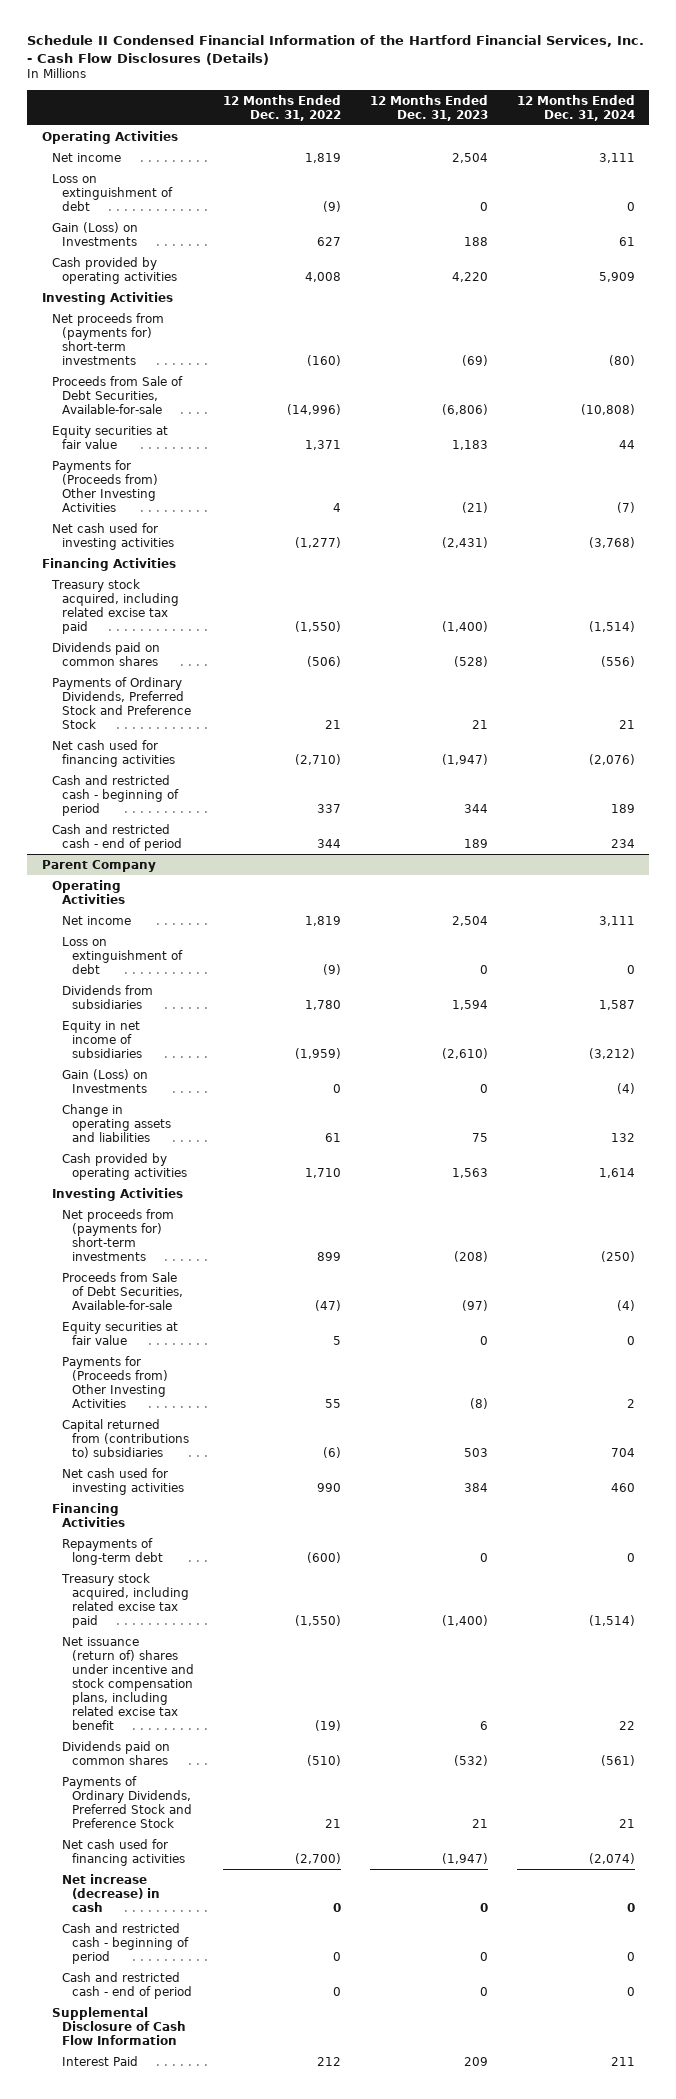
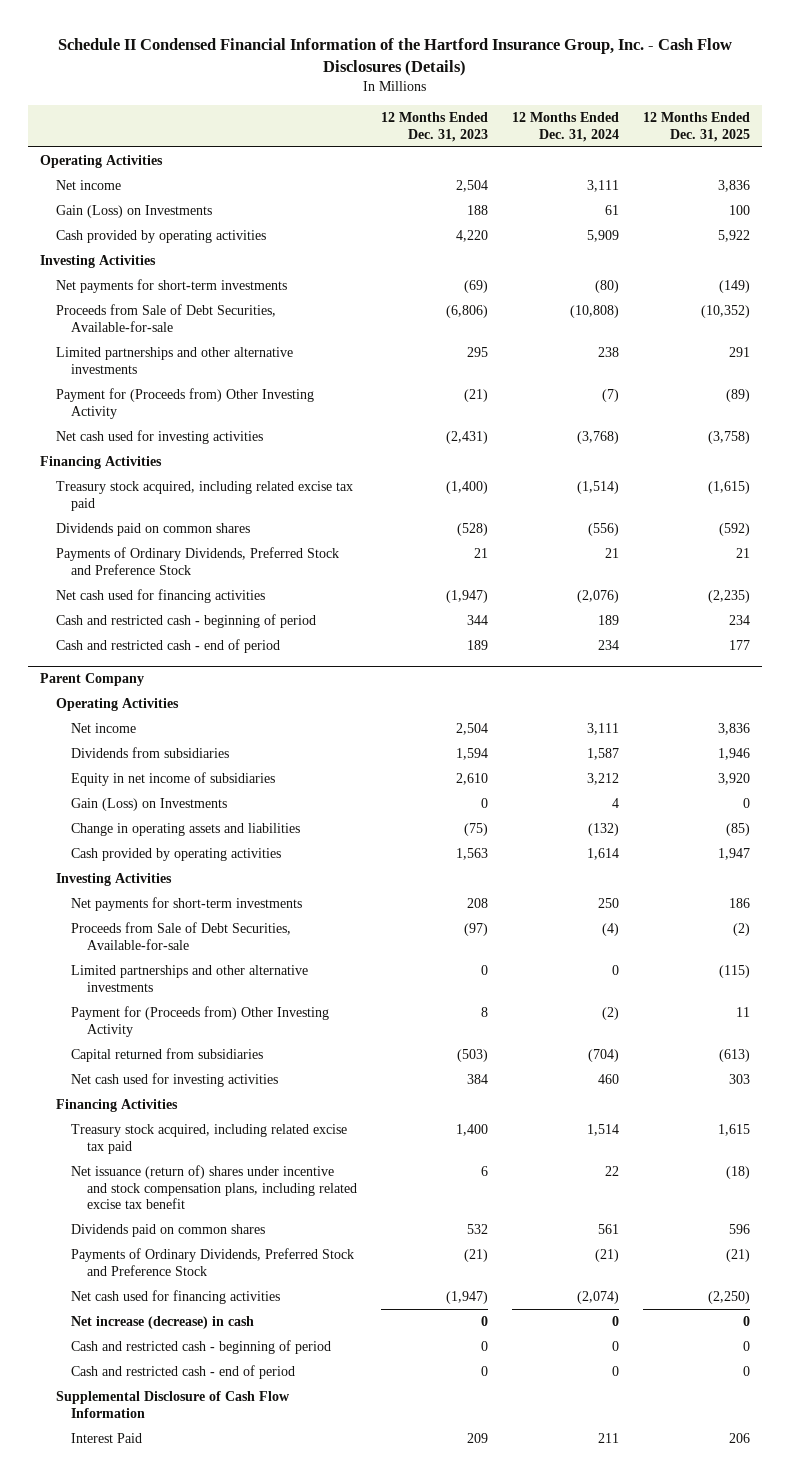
[27,35,645,65] Schedule II Condensed Financial Information of the Hartford Financial Services, Inc. - Cash Flow Disclosures (Details) -> [57,38,732,77] Schedule II Condensed Financial Information of the Hartford Insurance Group, Inc. - Cash Flow Disclosures (Details)
[222,94,341,121] 12 Months Ended Dec. 31, 2022 -> none
none -> [642,112,750,142] 12 Months Ended Dec. 31, 2025
[51,173,173,211] Loss on extinguishment of debt -> none
[51,312,164,365] Net proceeds from (payments for) short-term investments -> [55,279,287,294] Net payments for short-term investments
[51,425,168,449] Equity securities at fair value -> none
none -> [55,347,293,374] Limited partnerships and other alternative investments
[51,459,158,512] Payments for (Proceeds from) Other Investing Activities -> [55,388,314,419] Payment for (Proceeds from) Other Investing Activity
[61,936,183,974] Loss on extinguishment of debt -> none
[441,1047,488,1059] (2,610) -> [455,773,488,786] 2,610
[588,1047,635,1059] (3,212) -> [586,773,619,786] 3,212
[616,1082,635,1094] (4) -> [611,798,619,809] 4
[471,1132,488,1142] 75 -> [463,823,488,837] (75)
[610,1132,635,1142] 132 -> [587,823,619,837] (132)
[61,1208,174,1261] Net proceeds from (payments for) short-term investments -> [71,897,303,912] Net payments for short-term investments
[453,1250,488,1262] (208) -> [466,898,488,909] 208
[600,1250,635,1262] (250) -> [597,898,619,909] 250
[61,1321,178,1345] Equity securities at fair value -> none
none -> [71,965,309,992] Limited partnerships and other alternative investments
[61,1355,168,1408] Payments for (Proceeds from) Other Investing Activities -> [71,1006,330,1037] Payment for (Proceeds from) Other Investing Activity
[469,1397,488,1409] (8) -> [480,1007,488,1018] 8
[626,1398,635,1408] 2 -> [601,1007,619,1021] (2)
[61,1418,189,1458] Capital returned from (contributions to) subsidiaries -> [71,1048,264,1063] Capital returned from subsidiaries
[463,1447,488,1457] 503 -> [456,1049,488,1063] (503)
[610,1447,635,1457] 704 -> [587,1049,619,1063] (704)
[61,1537,163,1565] Repayments of long-term debt -> none
[441,1614,488,1626] (1,400) -> [455,1124,488,1137] 1,400
[588,1614,635,1626] (1,514) -> [586,1124,619,1137] 1,514
[453,1754,488,1766] (532) -> [466,1224,488,1235] 532
[600,1754,635,1766] (561) -> [597,1224,619,1235] 561
[471,1818,488,1828] 21 -> [463,1249,488,1263] (21)
[618,1818,635,1828] 21 -> [594,1249,619,1263] (21)

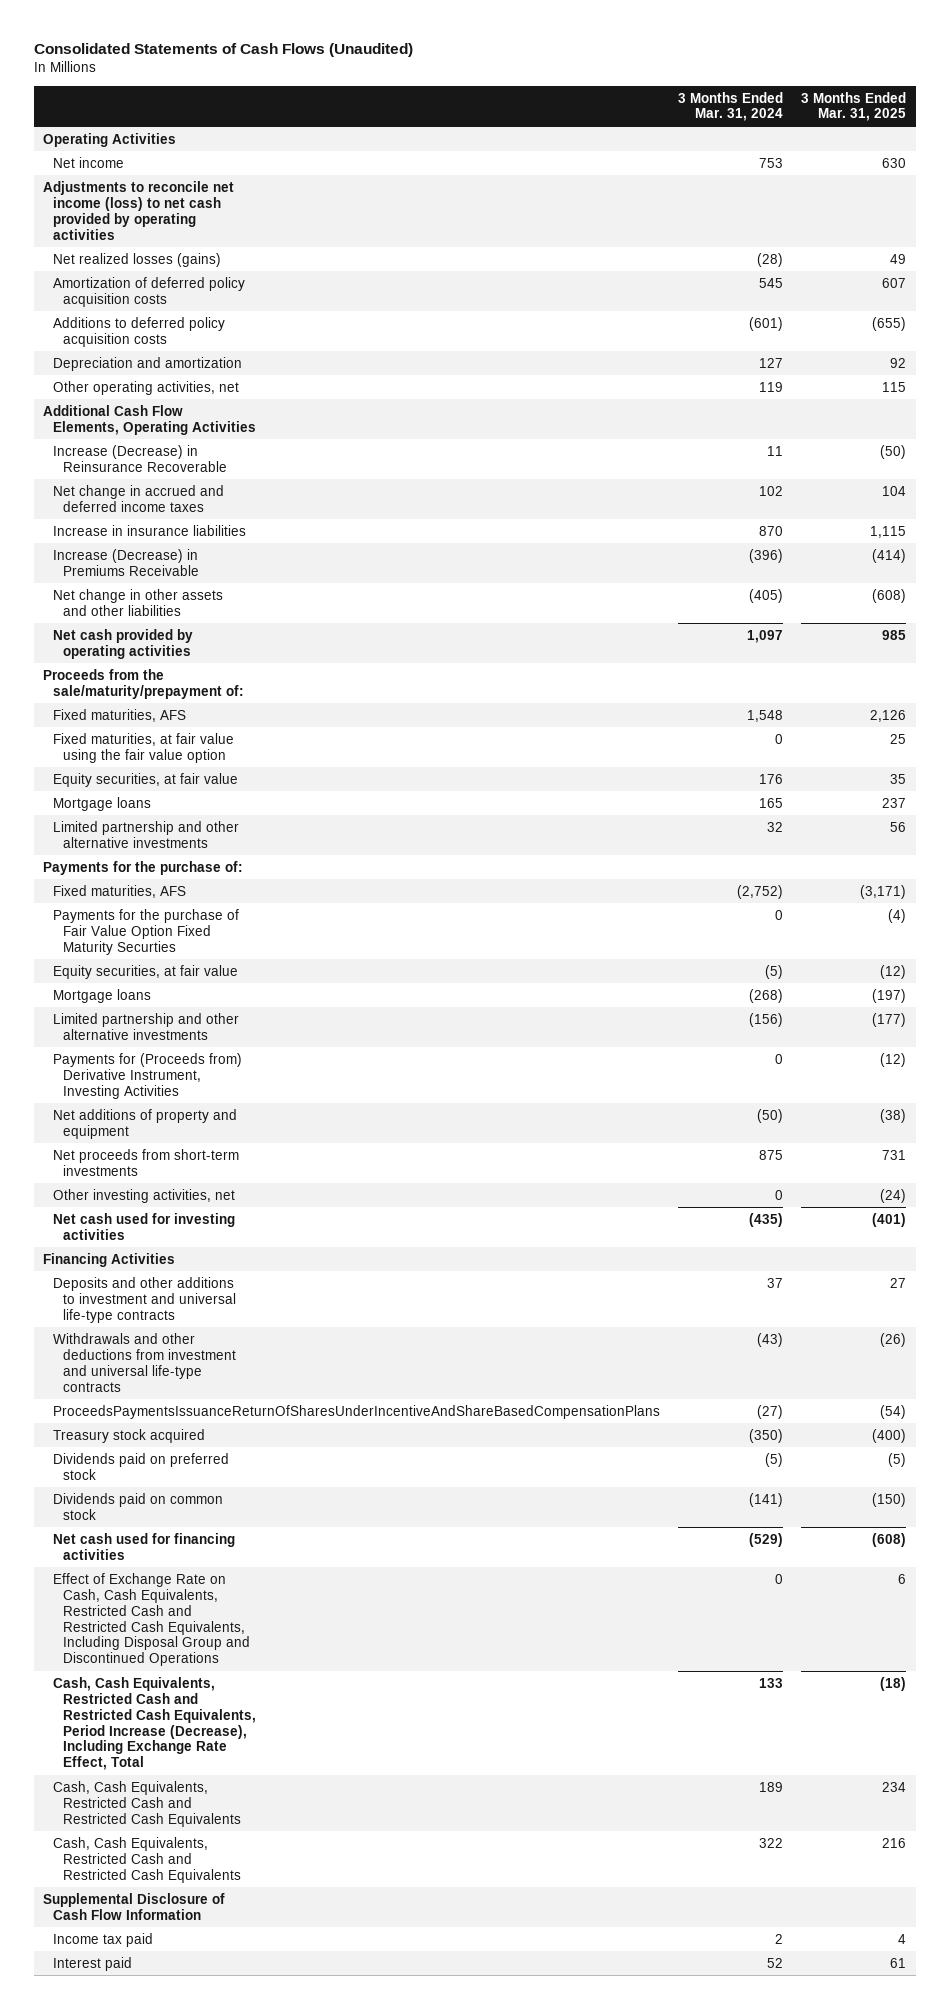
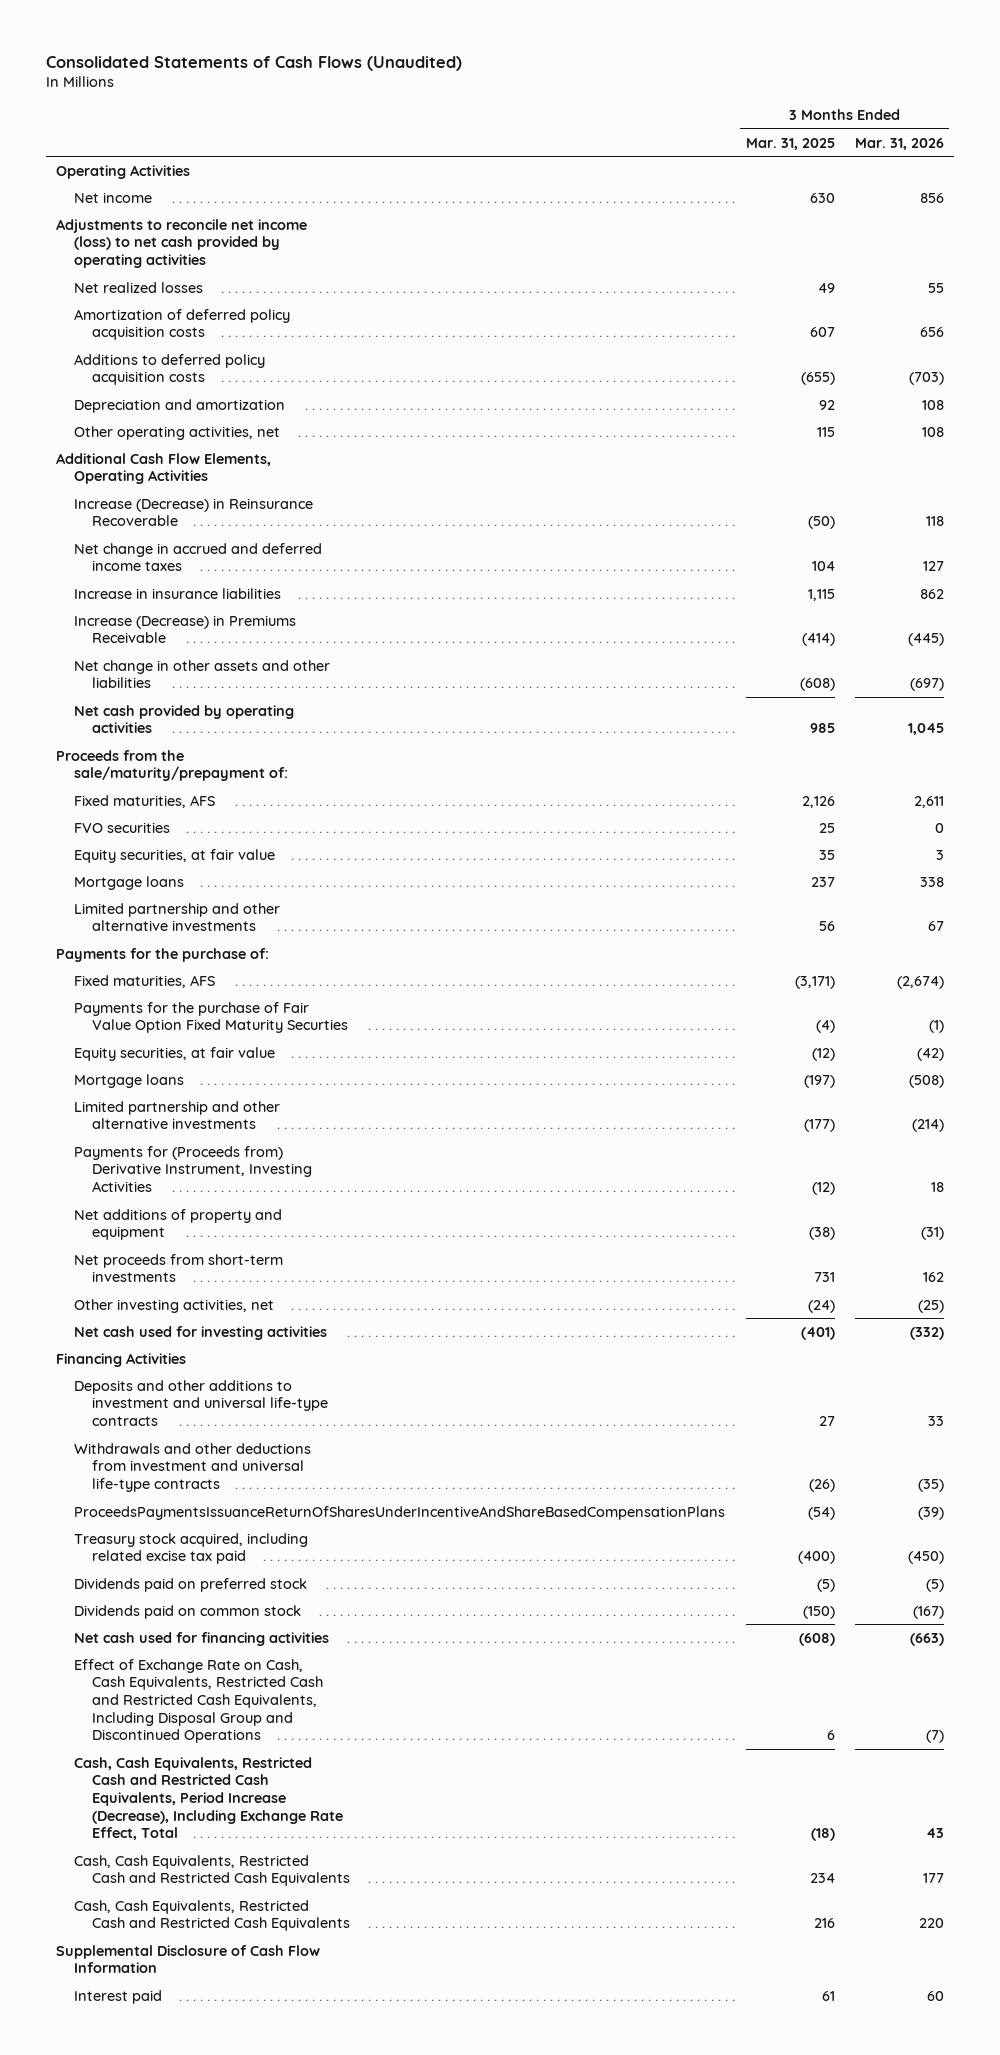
[678,91,784,122] 3 Months Ended Mar. 31, 2024 -> none
none -> [855,137,945,150] Mar. 31, 2026
[52,252,221,267] Net realized losses (gains) -> [74,281,204,293] Net realized losses
[52,732,234,763] Fixed maturities, at fair value using the fair value option -> [74,821,171,833] FVO securities
[52,1428,205,1443] Treasury stock acquired -> [74,1532,309,1565] Treasury stock acquired, including related excise tax paid
[52,1932,153,1947] Income tax paid -> none

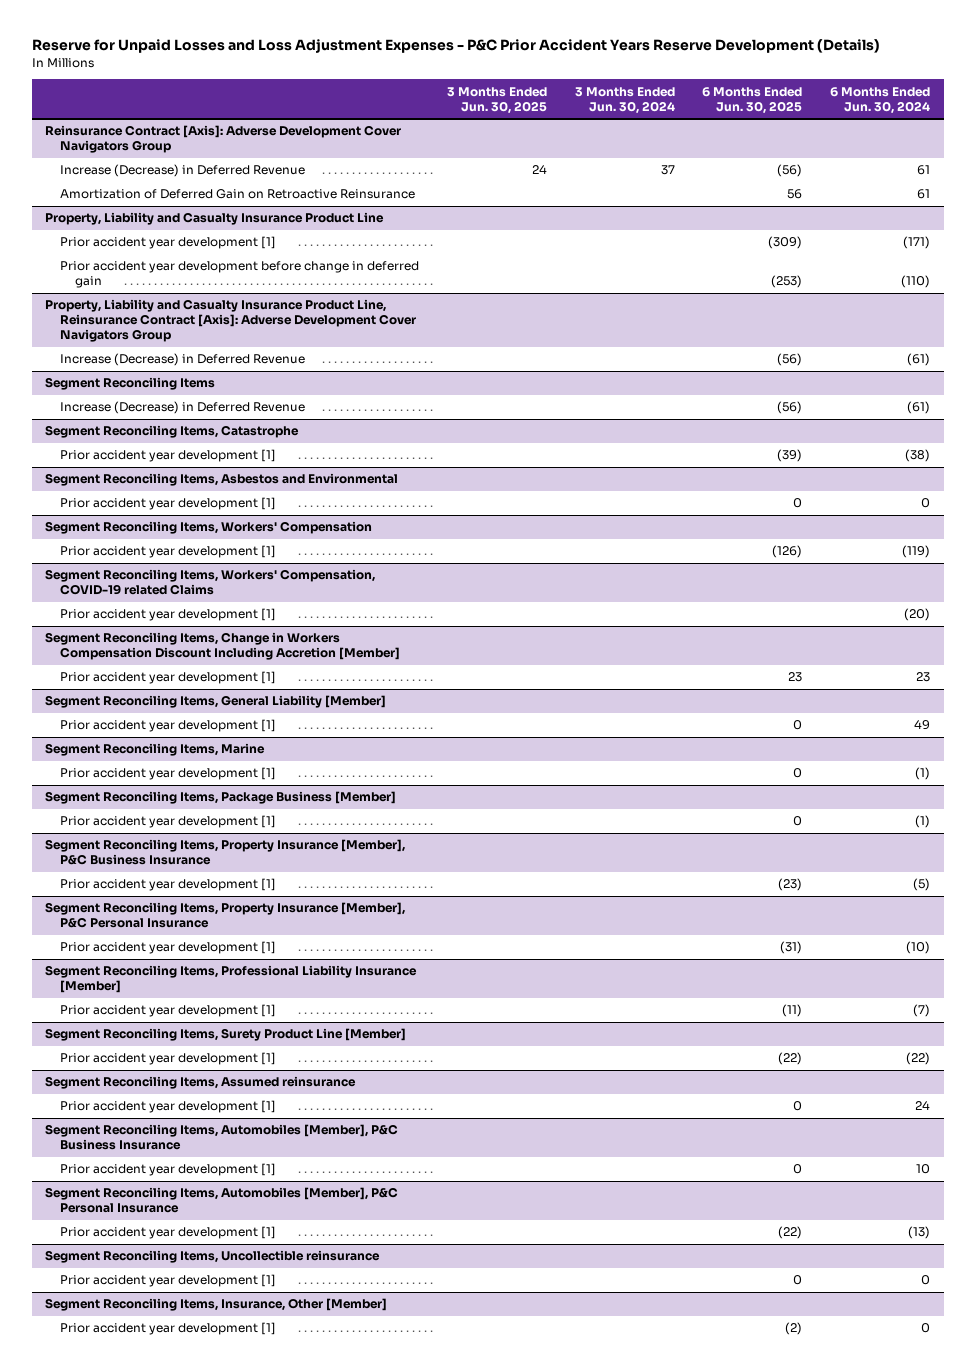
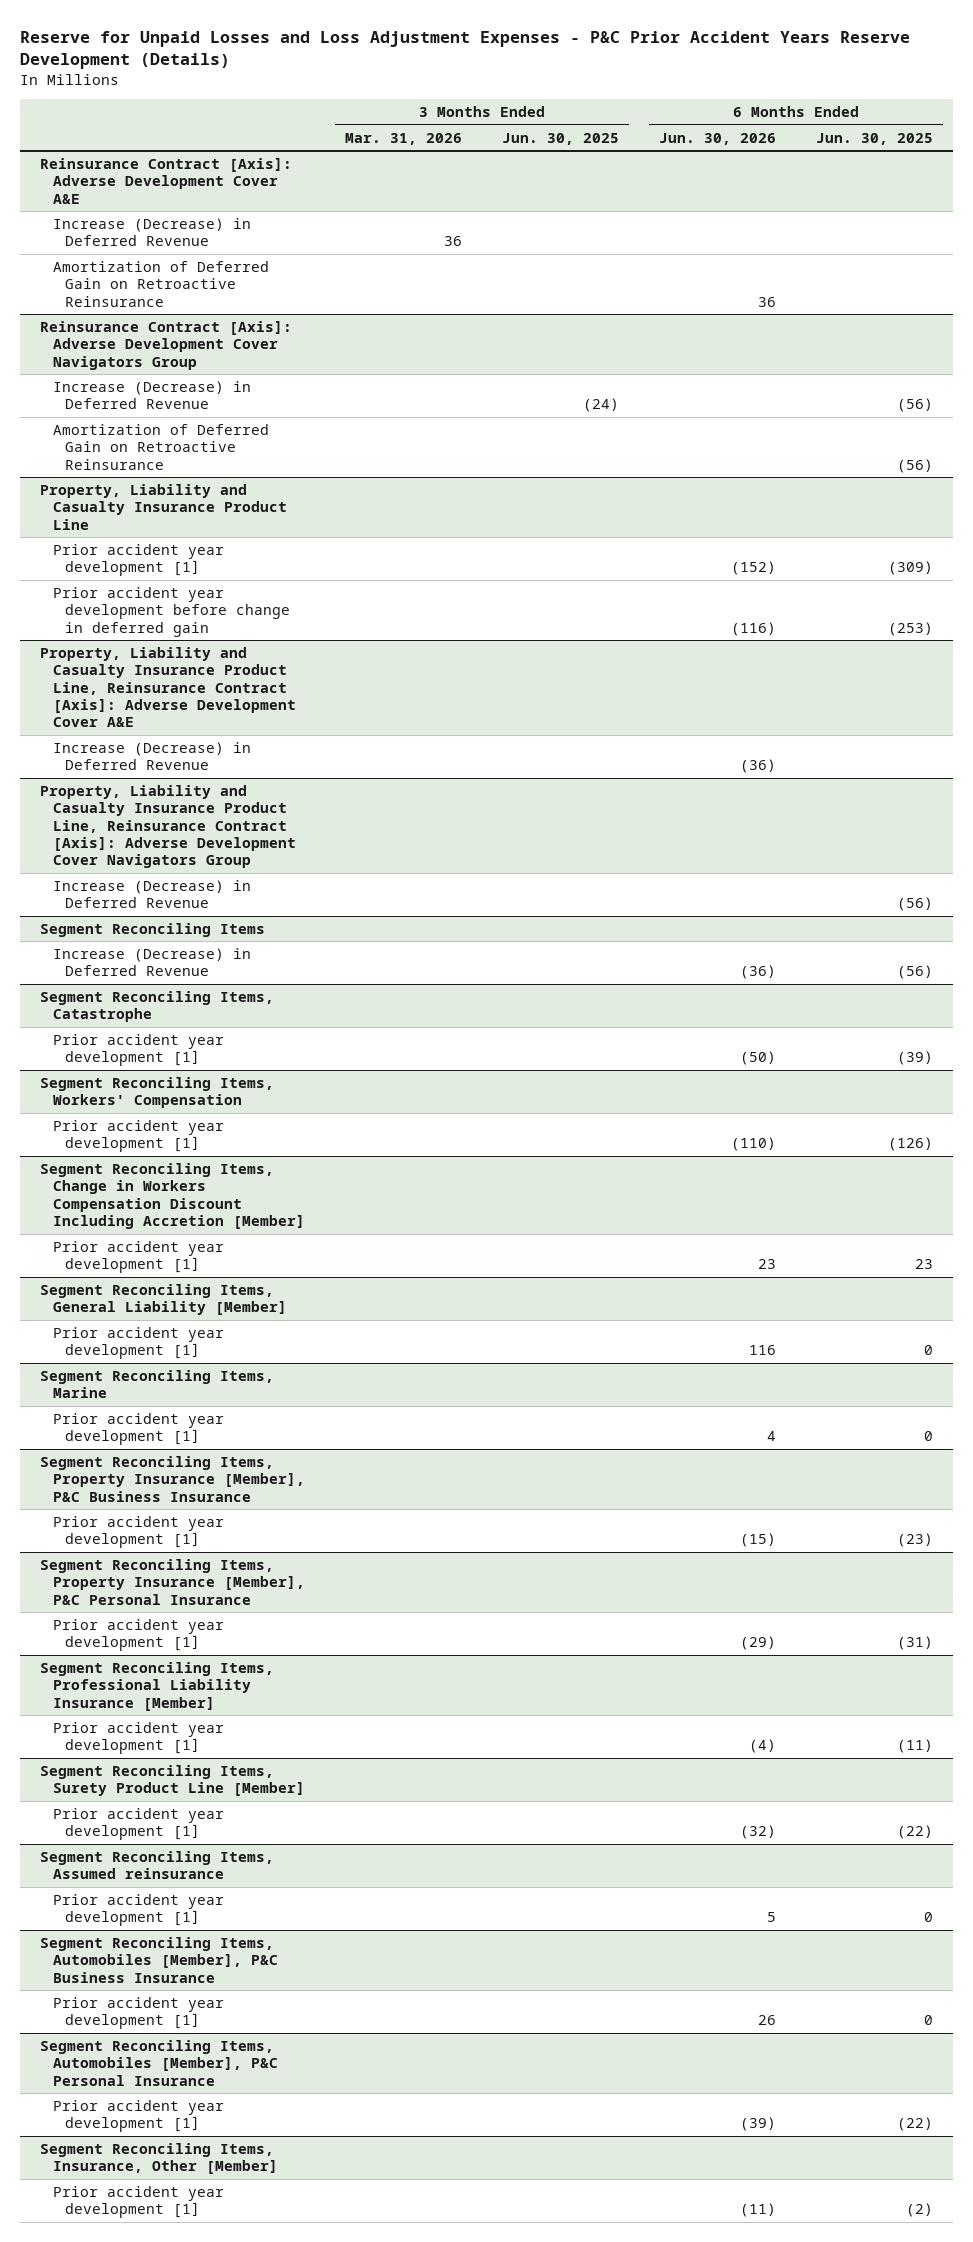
[574,86,675,114] 3 Months Ended Jun. 30, 2024 -> none
[829,86,930,114] 6 Months Ended Jun. 30, 2024 -> none
none -> [344,132,462,145] Mar. 31, 2026
none -> [658,132,776,145] Jun. 30, 2026
none -> [40,157,293,204] Reinsurance Contract [Axis]: Adverse Development Cover A&E
none -> [52,217,251,247] Increase (Decrease) in Deferred Revenue
none -> [52,260,269,307] Amortization of Deferred Gain on Retroactive Reinsurance
[531,165,547,175] 24 -> [582,398,619,413] (24)
[787,189,803,200] 56 -> [896,458,933,473] (56)
none -> [40,646,296,728] Property, Liability and Casualty Insurance Product Line, Reinsurance Contract [Axis]: Adverse Development Cover A&E
none -> [52,741,251,771] Increase (Decrease) in Deferred Revenue
[45,473,399,487] Segment Reconciling Items, Asbestos and Environmental -> none
[60,497,277,511] Prior accident year development [1] -> none
[45,569,376,596] Segment Reconciling Items, Workers' Compensation, COVID-19 related Claims -> none
[60,608,277,622] Prior accident year development [1] -> none
[45,791,397,805] Segment Reconciling Items, Package Business [Member] -> none
[60,815,277,829] Prior accident year development [1] -> none
[45,1250,381,1264] Segment Reconciling Items, Uncollectible reinsurance -> none
[60,1274,277,1288] Prior accident year development [1] -> none

